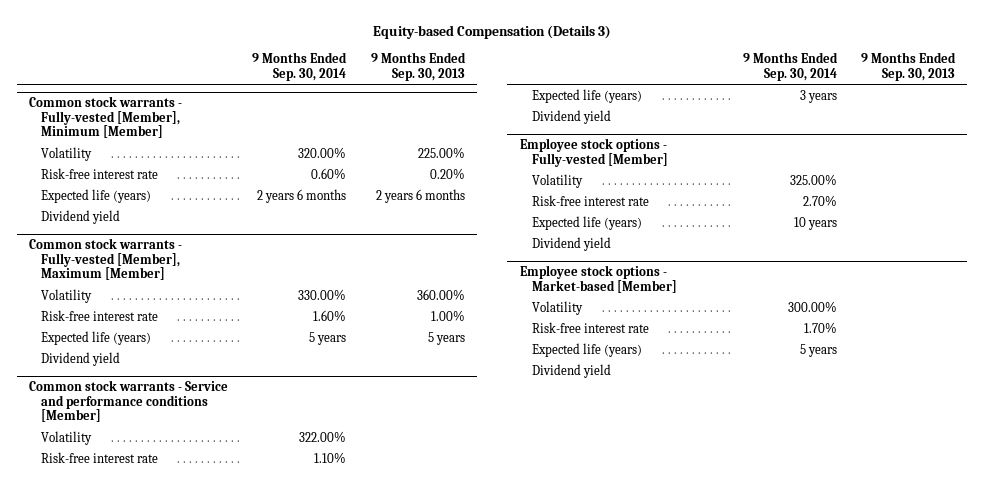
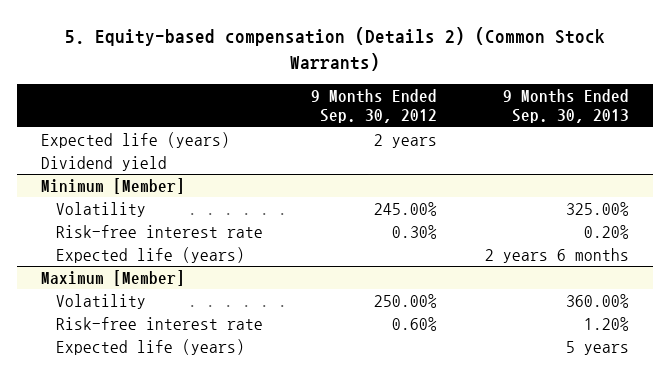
[373,24,612,39] Equity-based Compensation (Details 3) -> [64,27,605,71] 5. Equity-based compensation (Details 2) (Common Stock Warrants)
[252,52,348,81] 9 Months Ended Sep. 30, 2014 -> none
none -> [311,89,438,124] 9 Months Ended Sep. 30, 2012
none -> [40,131,230,148] Expected life (years)
none -> [40,155,167,171] Dividend yield
[29,96,183,139] Common stock warrants - Fully-vested [Member], Minimum [Member] -> [40,177,185,194] Minimum [Member]
[417,146,465,158] 225.00% -> [566,201,630,216] 325.00%
[41,209,121,224] Dividend yield -> none
[29,238,183,281] Common stock warrants - Fully-vested [Member], Maximum [Member] -> [40,269,185,286] Maximum [Member]
[430,309,465,321] 1.00% -> [584,316,630,331] 1.20%
[41,351,121,366] Dividend yield -> none
[29,380,229,423] Common stock warrants - Service and performance conditions [Member] -> none
[41,430,93,445] Volatility -> none
[41,451,159,463] Risk-free interest rate -> none
[531,88,642,103] Expected life (years) -> none
[531,109,611,124] Dividend yield -> none
[519,138,668,167] Employee stock options - Fully-vested [Member] -> none
[531,173,583,188] Volatility -> none
[531,194,649,206] Risk-free interest rate -> none
[531,215,642,230] Expected life (years) -> none
[531,236,611,251] Dividend yield -> none
[519,265,677,293] Employee stock options - Market-based [Member] -> none
[531,300,583,315] Volatility -> none
[531,321,649,333] Risk-free interest rate -> none
[531,342,642,357] Expected life (years) -> none
[531,363,611,378] Dividend yield -> none

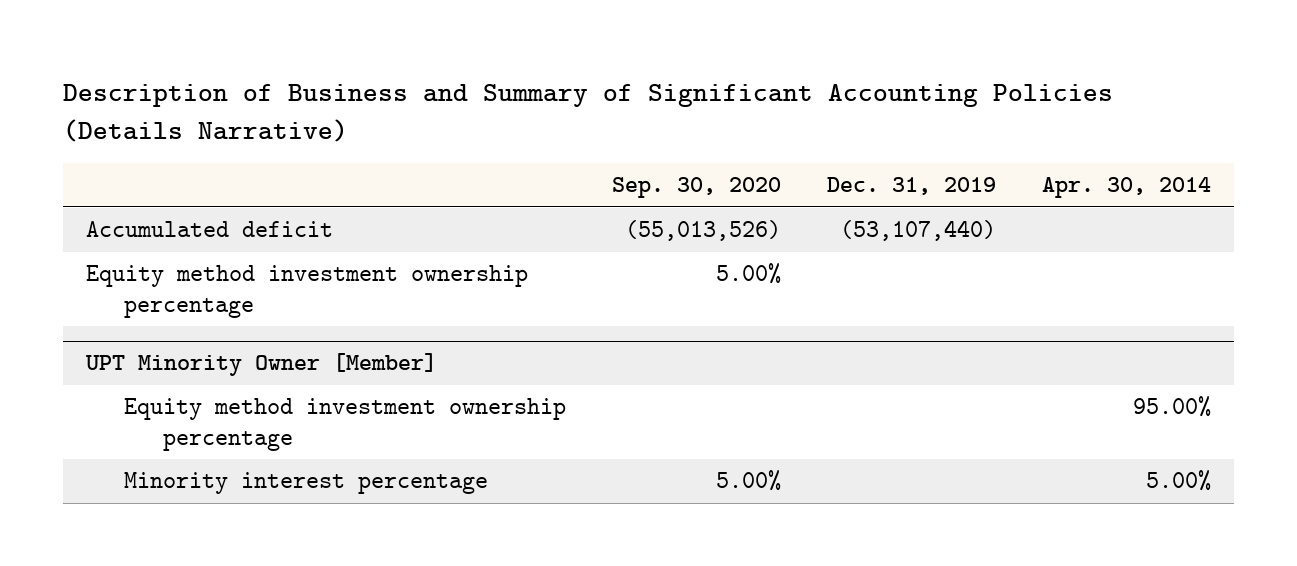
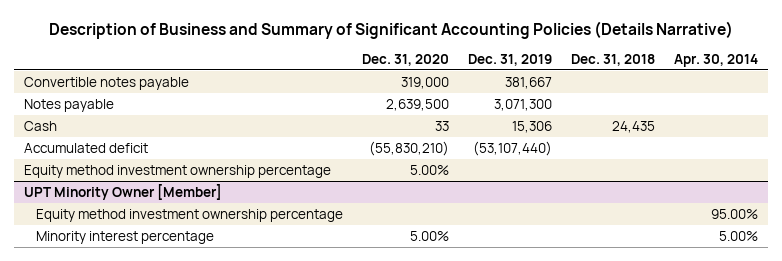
[612,177,782,199] Sep. 30, 2020 -> none
none -> [362,53,450,66] Dec. 31, 2020
none -> [571,53,656,66] Dec. 31, 2018
none -> [23,76,189,90] Convertible notes payable
none -> [23,98,114,112] Notes payable
none -> [23,120,57,131] Cash

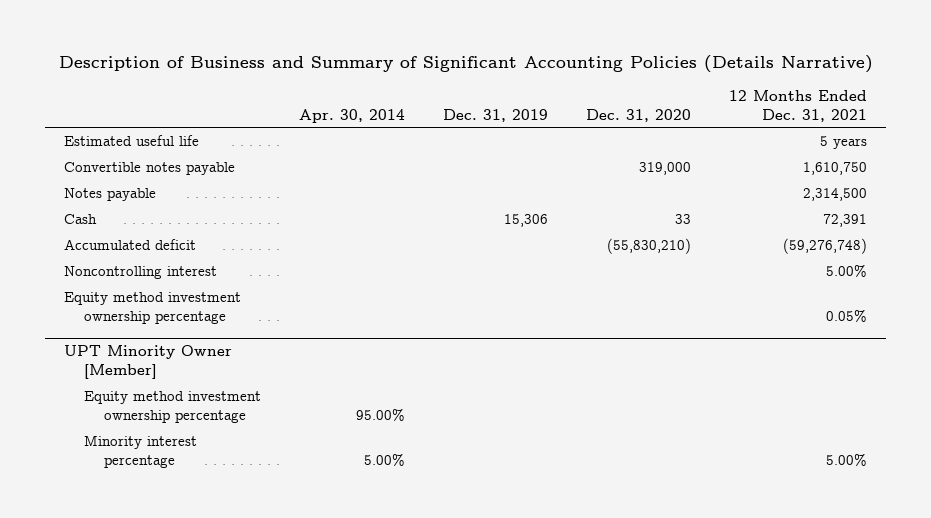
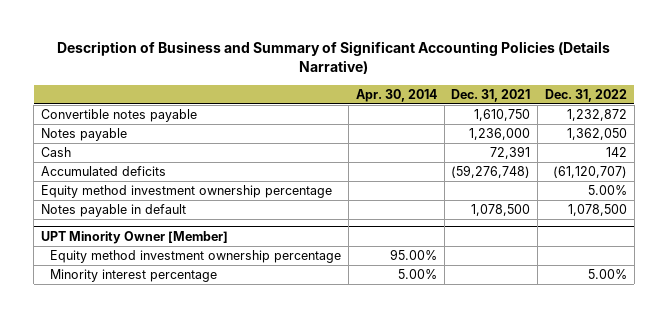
[443,108,549,122] Dec. 31, 2019 -> none
[586,108,692,122] Dec. 31, 2020 -> none
[729,90,868,122] 12 Months Ended Dec. 31, 2021 -> none
none -> [451,88,531,102] Dec. 31, 2021
none -> [544,88,627,102] Dec. 31, 2022
[63,135,199,147] Estimated useful life -> none
[63,266,217,280] Noncontrolling interest -> none
[63,239,196,251] Accumulated deficit -> [41,166,167,177] Accumulated deficits
none -> [41,204,187,218] Notes payable in default

